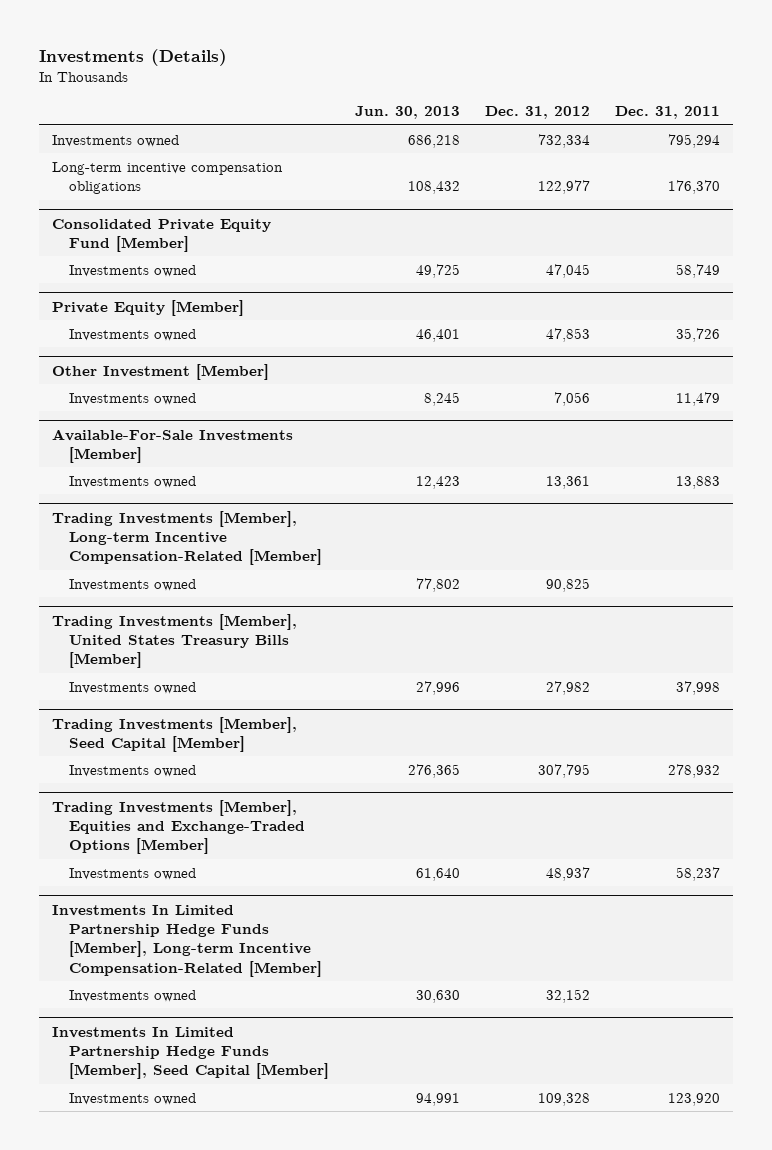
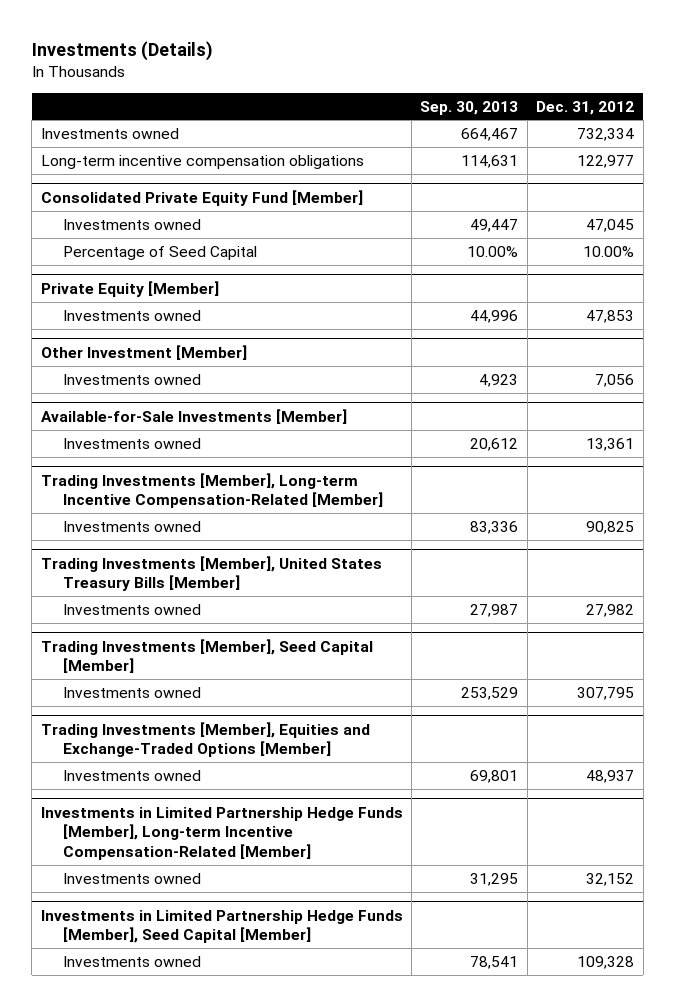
[354,106,460,120] Jun. 30, 2013 -> none
[615,106,721,120] Dec. 31, 2011 -> none
none -> [420,100,519,115] Sep. 30, 2013
none -> [63,245,258,260] Percentage of Seed Capital
[51,428,293,463] Available-For-Sale Investments [Member] -> [40,408,347,424] Available-for-Sale Investments [Member]
[51,904,323,977] Investments In Limited Partnership Hedge Funds [Member], Long-term Incentive Compensation-Related [Member] -> [40,806,403,860] Investments in Limited Partnership Hedge Funds [Member], Long-term Incentive Compensation-Related [Member]
[51,1026,330,1080] Investments In Limited Partnership Hedge Funds [Member], Seed Capital [Member] -> [40,909,403,944] Investments in Limited Partnership Hedge Funds [Member], Seed Capital [Member]

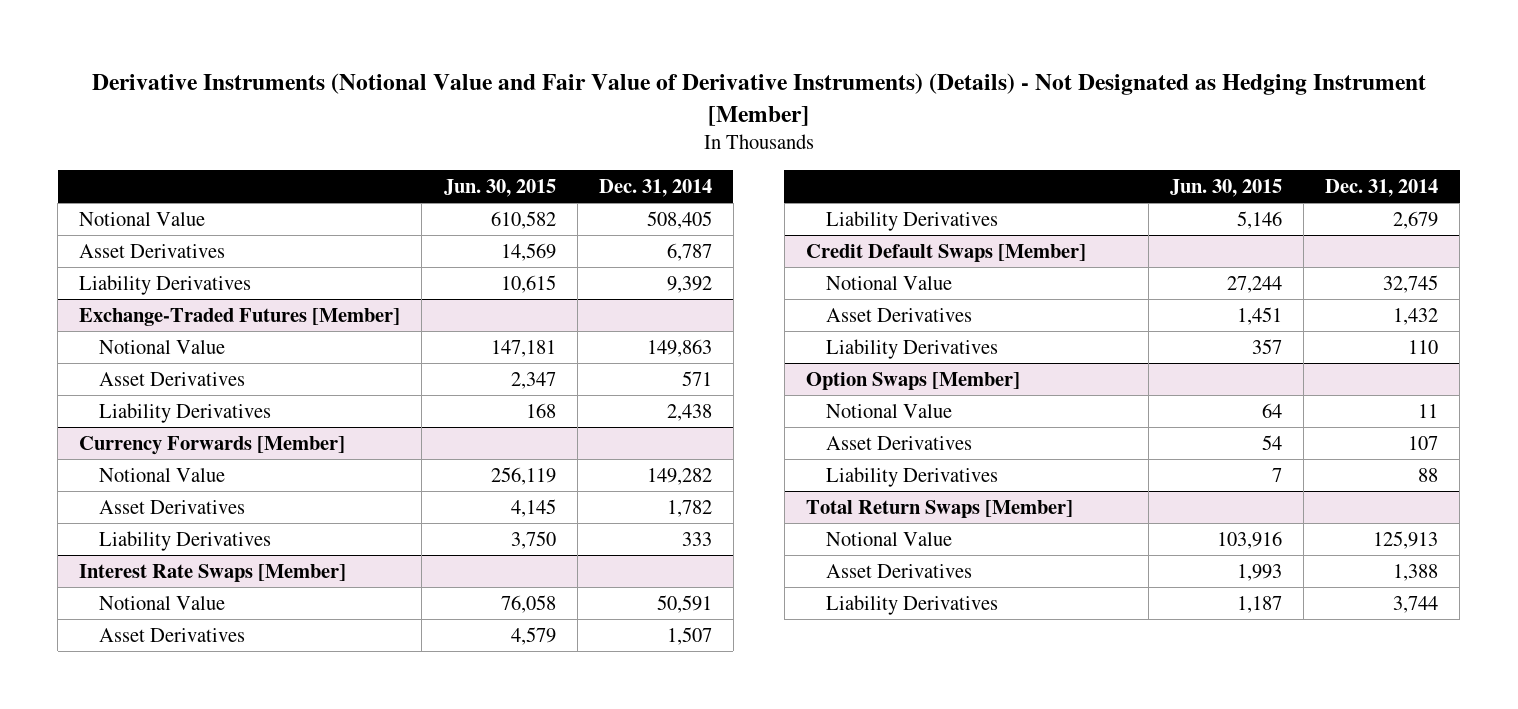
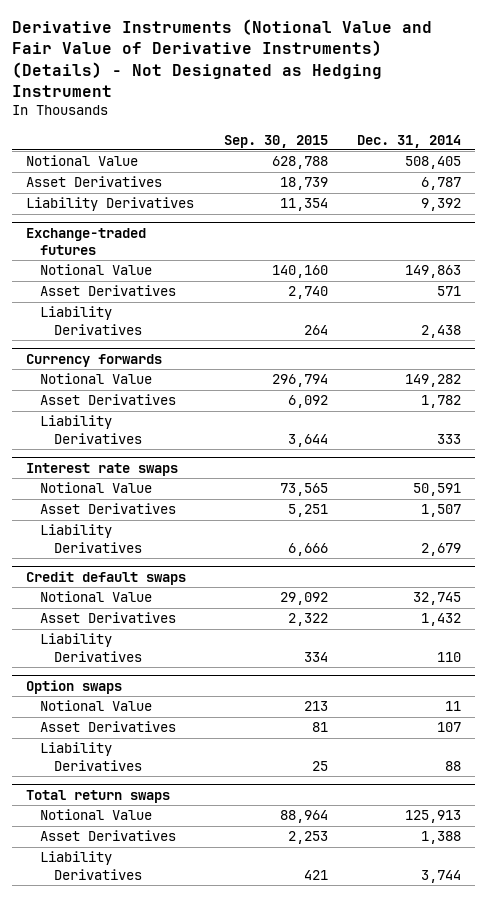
[91,72,1426,126] Derivative Instruments (Notional Value and Fair Value of Derivative Instruments) (Details) - Not Designated as Hedging Instrument [Member] -> [11,18,432,97] Derivative Instruments (Notional Value and Fair Value of Derivative Instruments) (Details) - Not Designated as Hedging Instrument
[443,178,556,197] Jun. 30, 2015 -> none
none -> [223,134,328,148] Sep. 30, 2015
[79,307,401,326] Exchange-Traded Futures [Member] -> [26,227,147,256] Exchange-traded futures
[79,435,346,455] Currency Forwards [Member] -> [26,353,163,367] Currency forwards
[79,563,347,582] Interest Rate Swaps [Member] -> [26,462,179,476] Interest rate swaps
[805,243,1086,262] Credit Default Swaps [Member] -> [26,570,187,585] Credit default swaps
[805,371,1020,390] Option Swaps [Member] -> [26,679,123,694] Option swaps
[805,499,1073,518] Total Return Swaps [Member] -> [26,789,171,803] Total return swaps

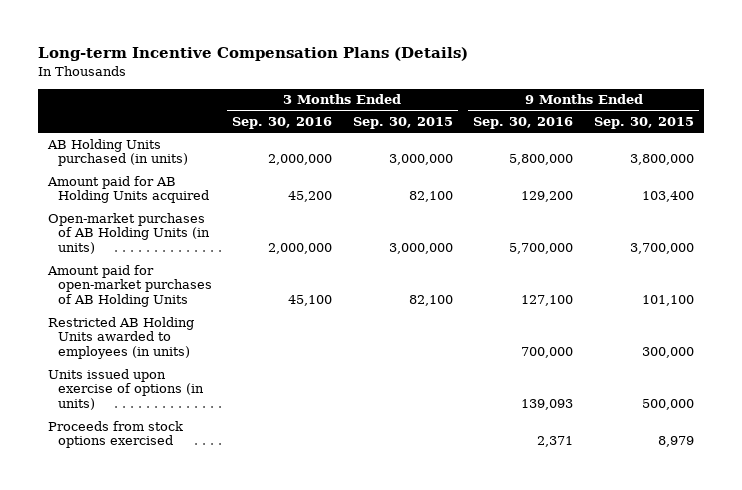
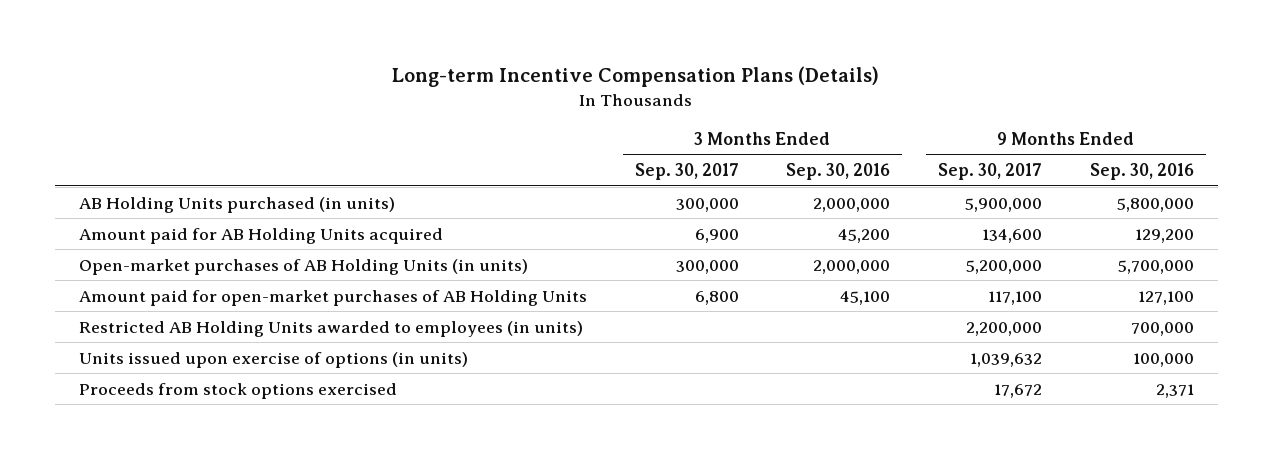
[352,116,453,129] Sep. 30, 2015 -> none
[593,116,694,129] Sep. 30, 2015 -> none
none -> [634,163,739,181] Sep. 30, 2017
none -> [938,163,1043,181] Sep. 30, 2017
[521,399,574,411] 139,093 -> [1133,352,1195,367] 100,000

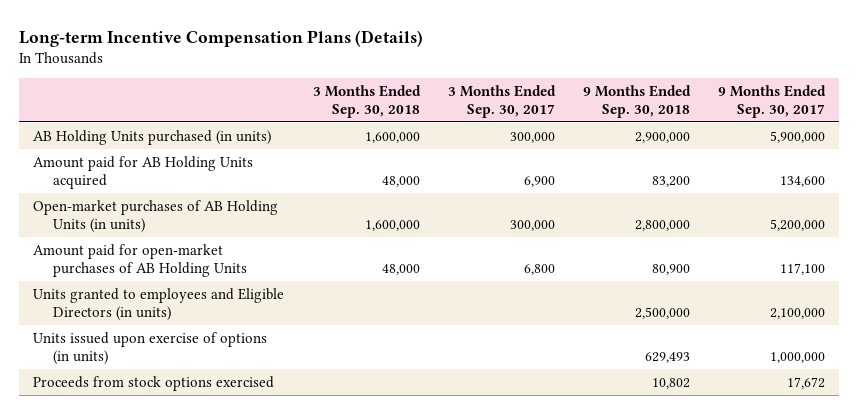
[786,163,891,181] Sep. 30, 2016 -> none
[1090,163,1195,181] Sep. 30, 2016 -> none
none -> [312,84,421,118] 3 Months Ended Sep. 30, 2018
none -> [582,84,691,118] 9 Months Ended Sep. 30, 2018
[78,320,583,337] Restricted AB Holding Units awarded to employees (in units) -> [33,288,285,321] Units granted to employees and Eligible Directors (in units)
[966,321,1043,336] 2,200,000 -> [770,307,826,319] 2,100,000
[970,352,1043,367] 1,039,632 -> [770,351,826,363] 1,000,000

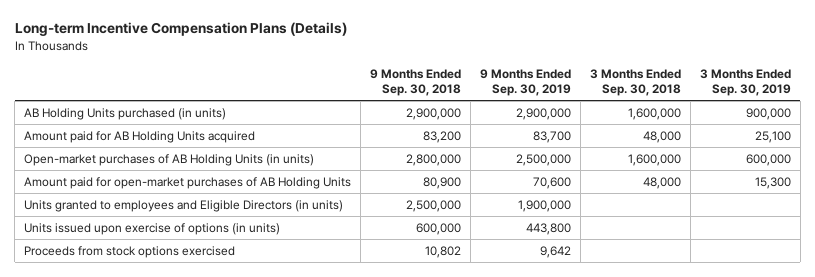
[447,84,556,118] 3 Months Ended Sep. 30, 2017 -> none
[718,84,827,118] 9 Months Ended Sep. 30, 2017 -> none
none -> [479,68,571,97] 9 Months Ended Sep. 30, 2019
none -> [699,68,791,97] 3 Months Ended Sep. 30, 2019
[644,351,690,363] 629,493 -> [416,222,462,235] 600,000

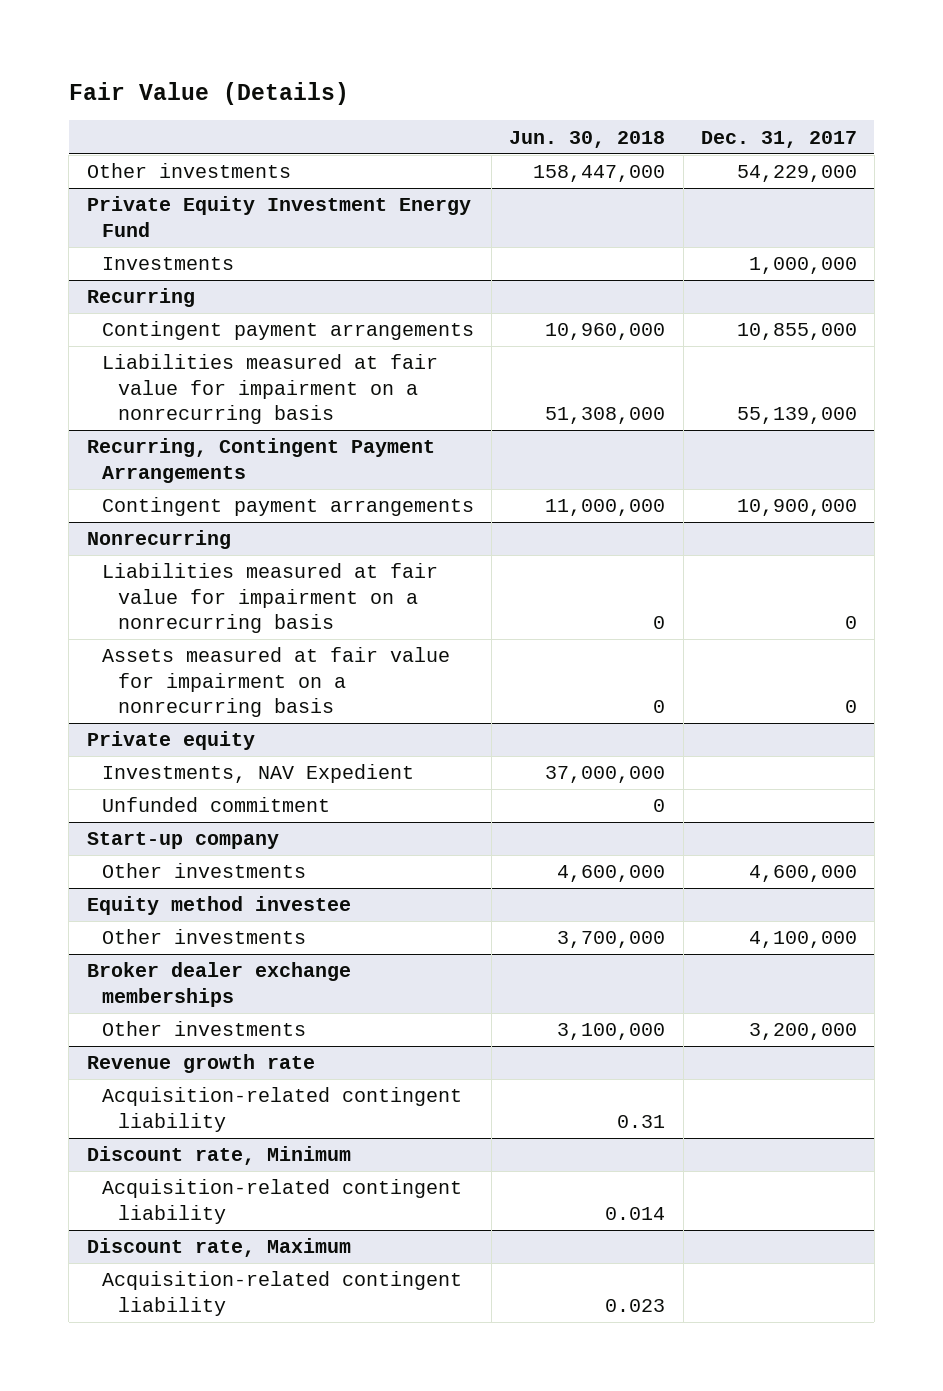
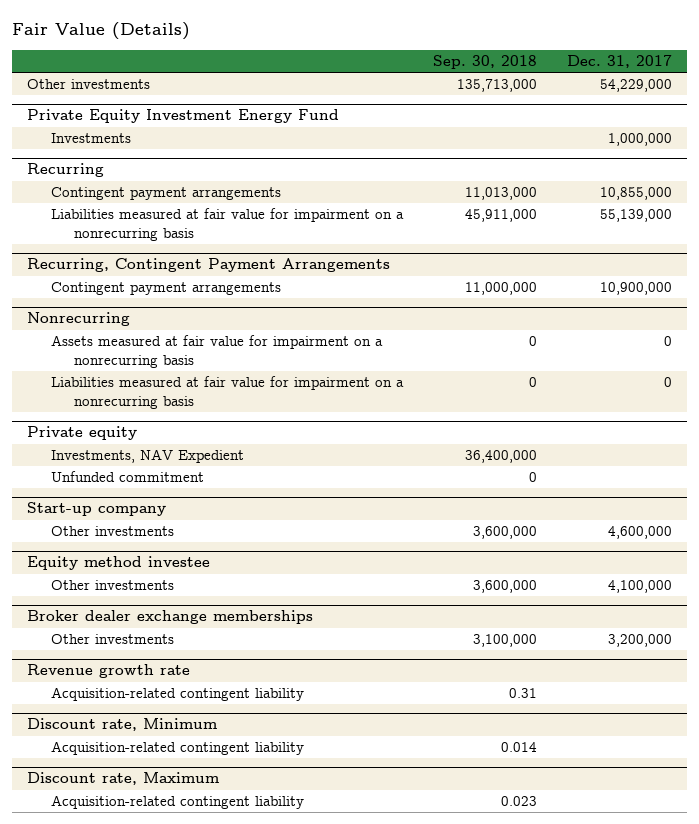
[509,130,666,148] Jun. 30, 2018 -> none
none -> [432,54,537,69] Sep. 30, 2018
[102,563,439,634] Liabilities measured at fair value for impairment on a nonrecurring basis -> [50,376,404,409] Liabilities measured at fair value for impairment on a nonrecurring basis

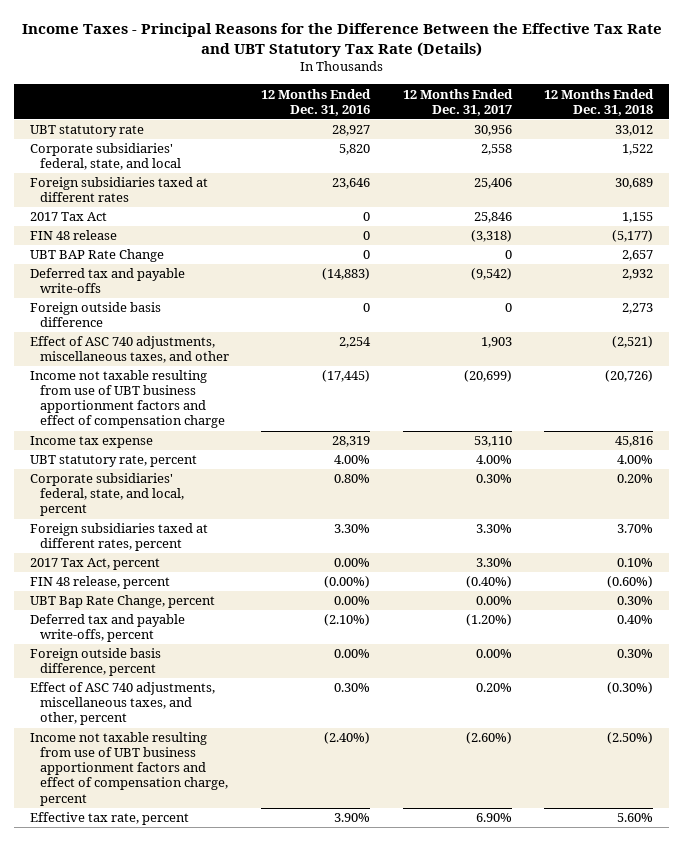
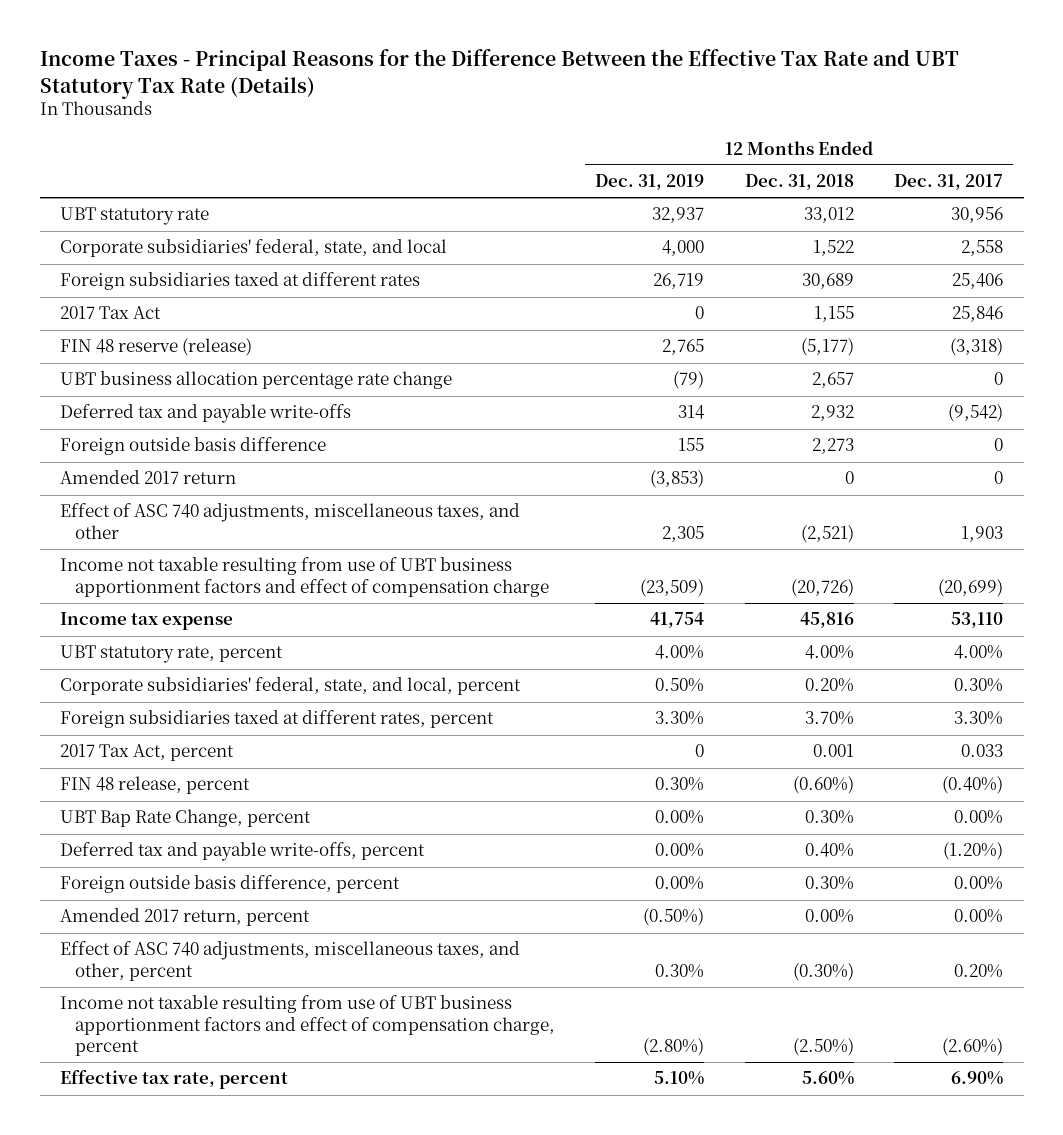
[261,88,372,116] 12 Months Ended Dec. 31, 2016 -> none
none -> [595,174,705,191] Dec. 31, 2019
[30,230,118,241] FIN 48 release -> [59,338,252,357] FIN 48 reserve (release)
[30,249,165,263] UBT BAP Rate Change -> [59,371,452,390] UBT business allocation percentage rate change
none -> [59,470,236,485] Amended 2017 return
[475,558,512,568] 3.30% -> [961,744,1004,758] 0.033
[617,558,654,568] 0.10% -> [812,744,854,758] 0.001
none -> [59,908,310,927] Amended 2017 return, percent

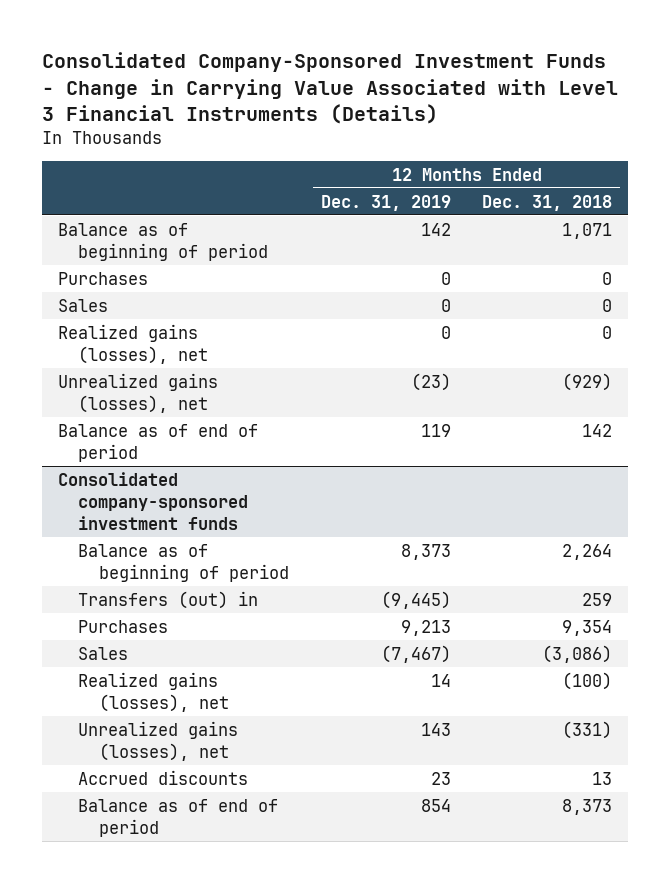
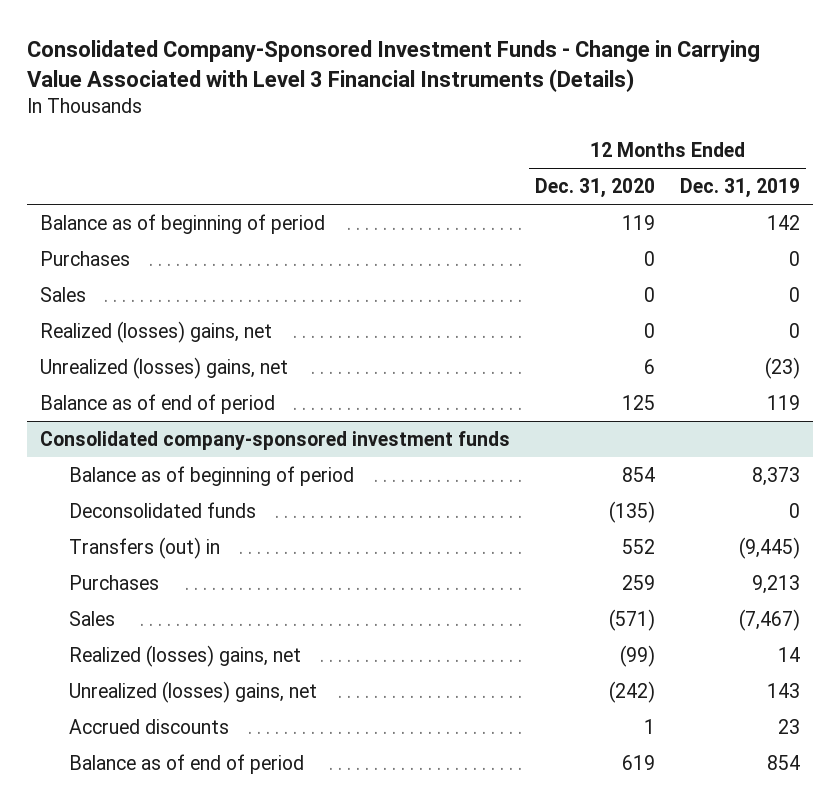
[482,194,613,211] Dec. 31, 2018 -> none
none -> [534,178,655,199] Dec. 31, 2020
[57,323,209,364] Realized gains (losses), net -> [39,320,272,343] Realized (losses) gains, net
[57,372,218,413] Unrealized gains (losses), net -> [39,356,288,379] Unrealized (losses) gains, net
none -> [69,501,257,518] Deconsolidated funds
[78,671,230,712] Realized gains (losses), net -> [69,644,302,667] Realized (losses) gains, net
[78,720,239,761] Unrealized gains (losses), net -> [69,680,318,703] Unrealized (losses) gains, net

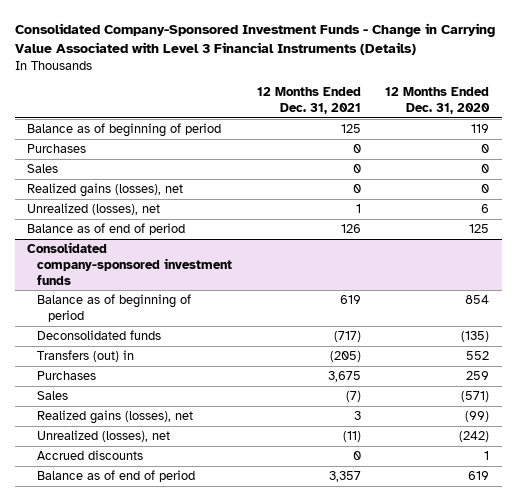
[680,178,801,199] Dec. 31, 2019 -> none
none -> [256,87,361,114] 12 Months Ended Dec. 31, 2021
[39,320,272,343] Realized (losses) gains, net -> [27,183,184,198] Realized gains (losses), net
[39,356,288,379] Unrealized (losses) gains, net -> [27,203,161,216] Unrealized (losses), net
[69,644,302,667] Realized (losses) gains, net -> [37,410,194,425] Realized gains (losses), net
[69,680,318,703] Unrealized (losses) gains, net -> [37,430,171,443] Unrealized (losses), net

